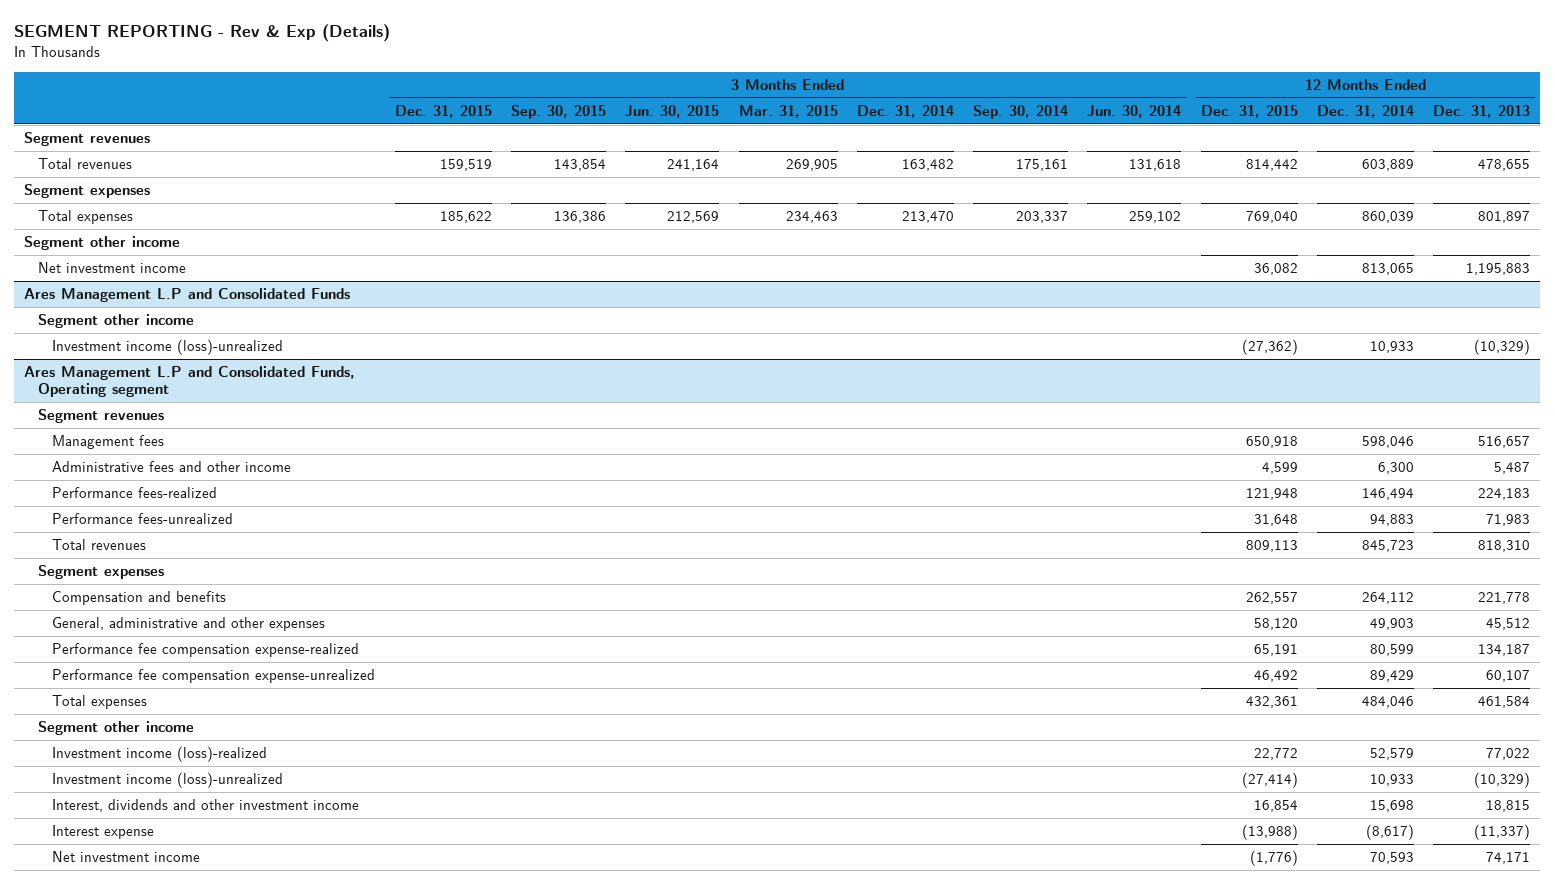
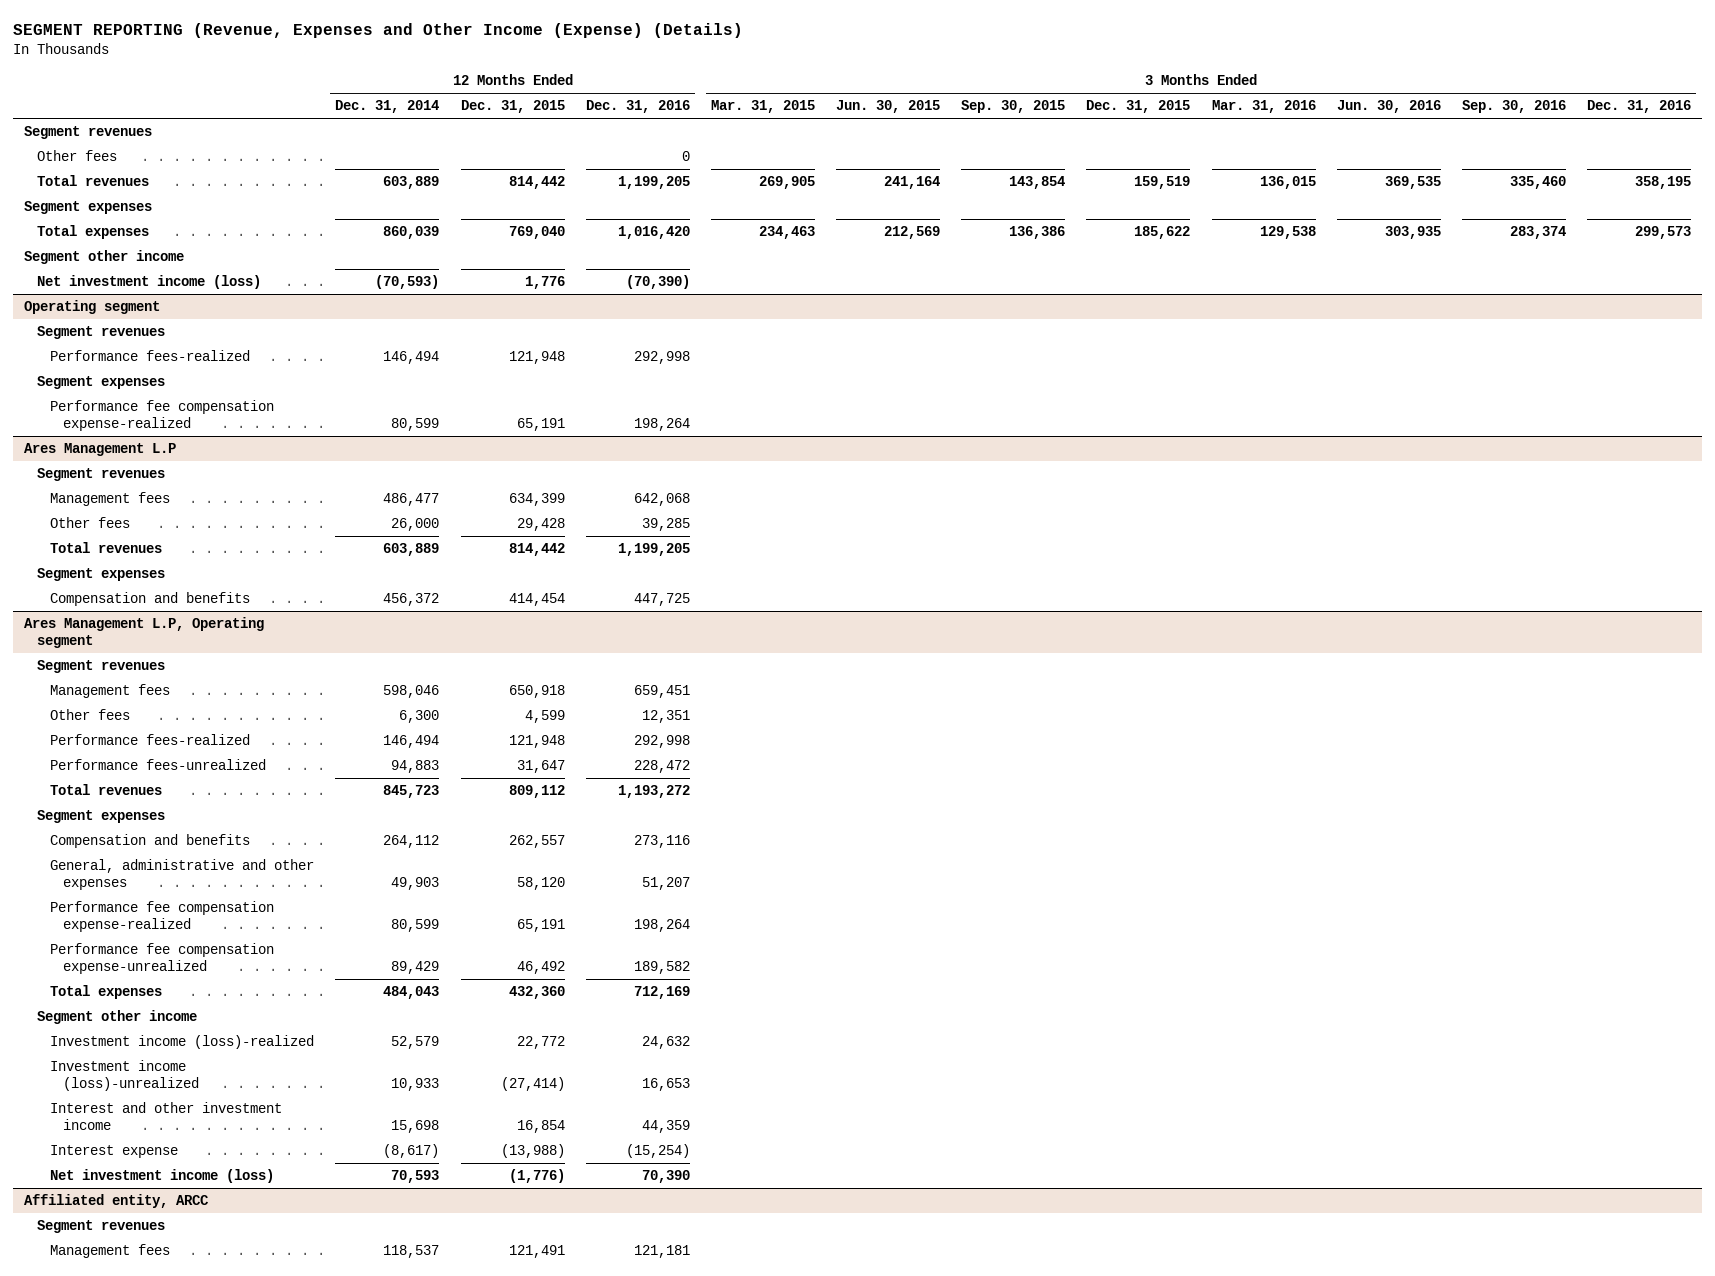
[14,24,391,43] SEGMENT REPORTING - Rev & Exp (Details) -> [13,22,744,38] SEGMENT REPORTING (Revenue, Expenses and Other Income (Expense) (Details)
[856,104,954,118] Dec. 31, 2014 -> none
[973,104,1069,119] Sep. 30, 2014 -> none
[1087,104,1182,118] Jun. 30, 2014 -> none
[1433,104,1531,118] Dec. 31, 2013 -> none
none -> [585,100,690,114] Dec. 31, 2016
none -> [1211,100,1316,114] Mar. 31, 2016
none -> [1336,100,1441,114] Jun. 30, 2016
none -> [1462,100,1567,114] Sep. 30, 2016
none -> [1587,100,1692,114] Dec. 31, 2016
none -> [36,150,117,162] Other fees
[24,288,351,303] Ares Management L.P and Consolidated Funds -> none
[38,314,195,329] Segment other income -> none
[52,339,284,356] Investment income (loss)-unrealized -> none
[24,366,356,398] Ares Management L.P and Consolidated Funds, Operating segment -> none
[38,262,187,274] Net investment income -> [36,275,261,290] Net investment income (loss)
[1253,263,1298,276] 36,082 -> [524,276,565,290] 1,776
[1362,263,1415,276] 813,065 -> [375,275,440,290] (70,593)
none -> [23,300,160,315] Operating segment
none -> [50,350,251,362] Performance fees-realized
none -> [36,376,165,390] Segment expenses
none -> [50,400,275,432] Performance fee compensation expense-realized
none -> [23,443,176,457] Ares Management L.P
none -> [36,468,165,482] Segment revenues
none -> [50,492,171,507] Management fees
none -> [50,517,131,529] Other fees
none -> [50,542,163,554] Total revenues
none -> [36,568,165,582] Segment expenses
none -> [50,592,251,607] Compensation and benefits
none -> [23,617,264,649] Ares Management L.P, Operating segment
none -> [36,660,165,674] Segment revenues
[52,461,292,473] Administrative fees and other income -> [50,709,131,721] Other fees
[1253,514,1298,527] 31,648 -> [516,760,565,774] 31,647
[1245,540,1298,553] 809,113 -> [508,785,565,799] 809,112
[1245,696,1298,709] 432,361 -> [508,986,565,1000] 432,360
[1362,696,1415,709] 484,046 -> [383,986,440,1000] 484,043
[52,799,360,813] Interest, dividends and other investment income -> [50,1102,283,1131] Interest and other investment income
[52,851,201,863] Net investment income -> [50,1169,275,1184] Net investment income (loss)
none -> [23,1194,209,1209] Affiliated entity, ARCC
none -> [36,1220,165,1234] Segment revenues
none -> [50,1244,171,1259] Management fees

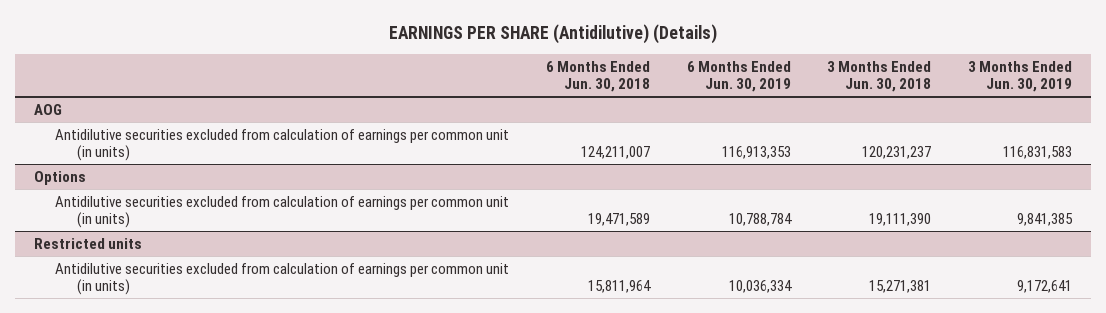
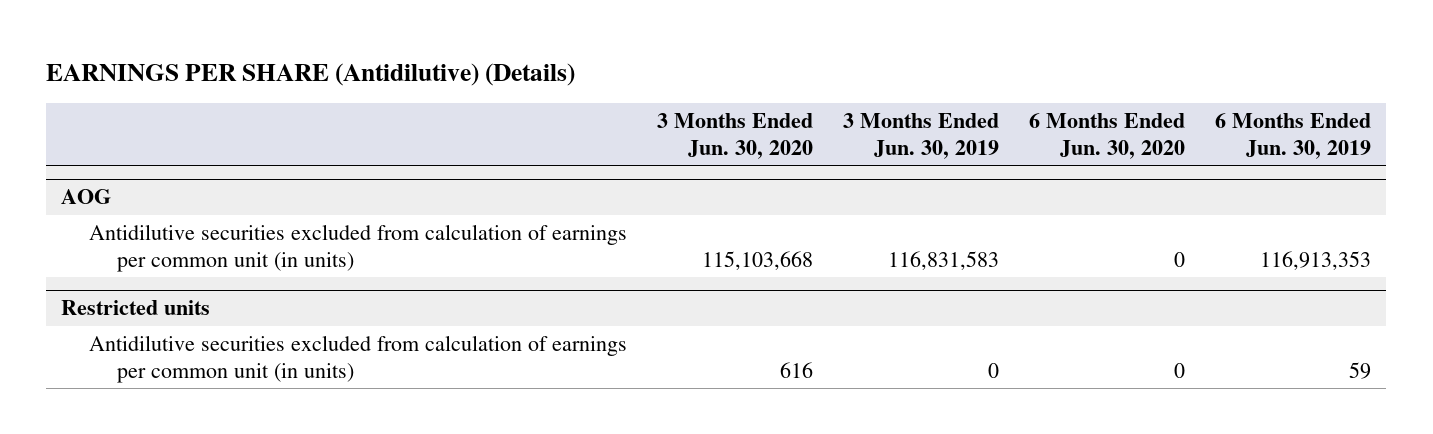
[546,60,651,93] 6 Months Ended Jun. 30, 2018 -> none
[827,60,932,93] 3 Months Ended Jun. 30, 2018 -> none
none -> [657,112,814,159] 3 Months Ended Jun. 30, 2020
none -> [1029,112,1186,159] 6 Months Ended Jun. 30, 2020
[33,170,86,185] Options -> none
[55,195,510,229] Antidilutive securities excluded from calculation of earnings per common unit (in units) -> none
[728,280,792,294] 10,036,334 -> [1349,361,1372,379] 59
[1017,280,1073,294] 9,172,641 -> [988,362,1000,378] 0

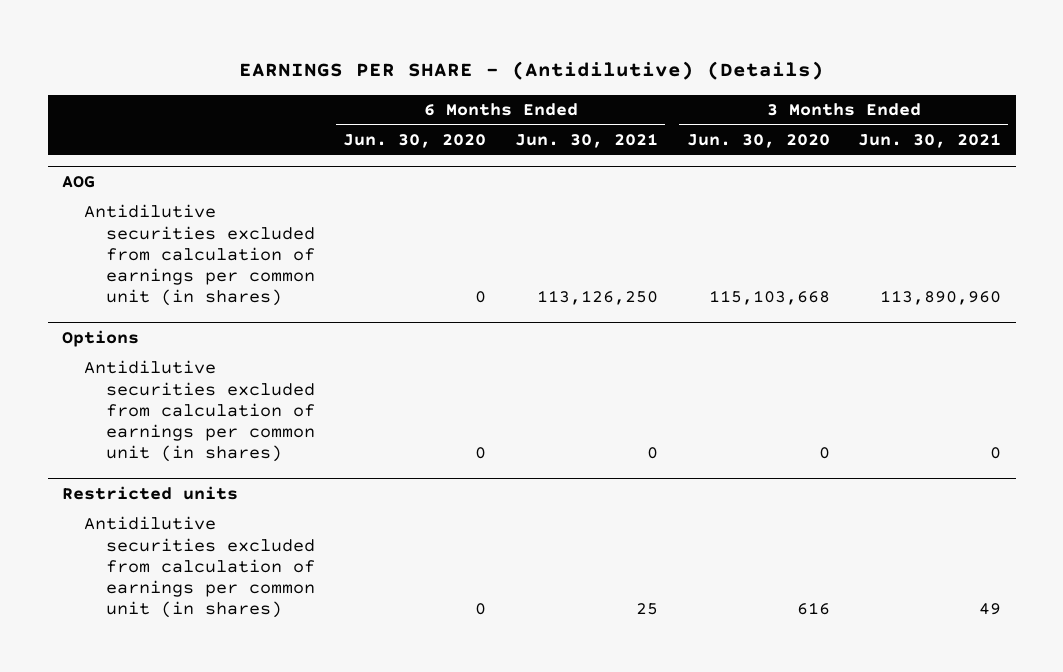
[46,62,576,86] EARNINGS PER SHARE (Antidilutive) (Details) -> [238,61,824,81] EARNINGS PER SHARE - (Antidilutive) (Details)
[843,112,1000,159] 3 Months Ended Jun. 30, 2019 -> none
[1215,112,1372,159] 6 Months Ended Jun. 30, 2019 -> none
none -> [515,133,659,149] Jun. 30, 2021
none -> [858,133,1002,149] Jun. 30, 2021
[89,224,628,272] Antidilutive securities excluded from calculation of earnings per common unit (in units) -> [84,204,315,307] Antidilutive securities excluded from calculation of earnings per common unit (in shares)
none -> [62,329,140,347] Options
none -> [84,360,315,463] Antidilutive securities excluded from calculation of earnings per common unit (in shares)
[89,335,628,383] Antidilutive securities excluded from calculation of earnings per common unit (in units) -> [84,516,315,619] Antidilutive securities excluded from calculation of earnings per common unit (in shares)

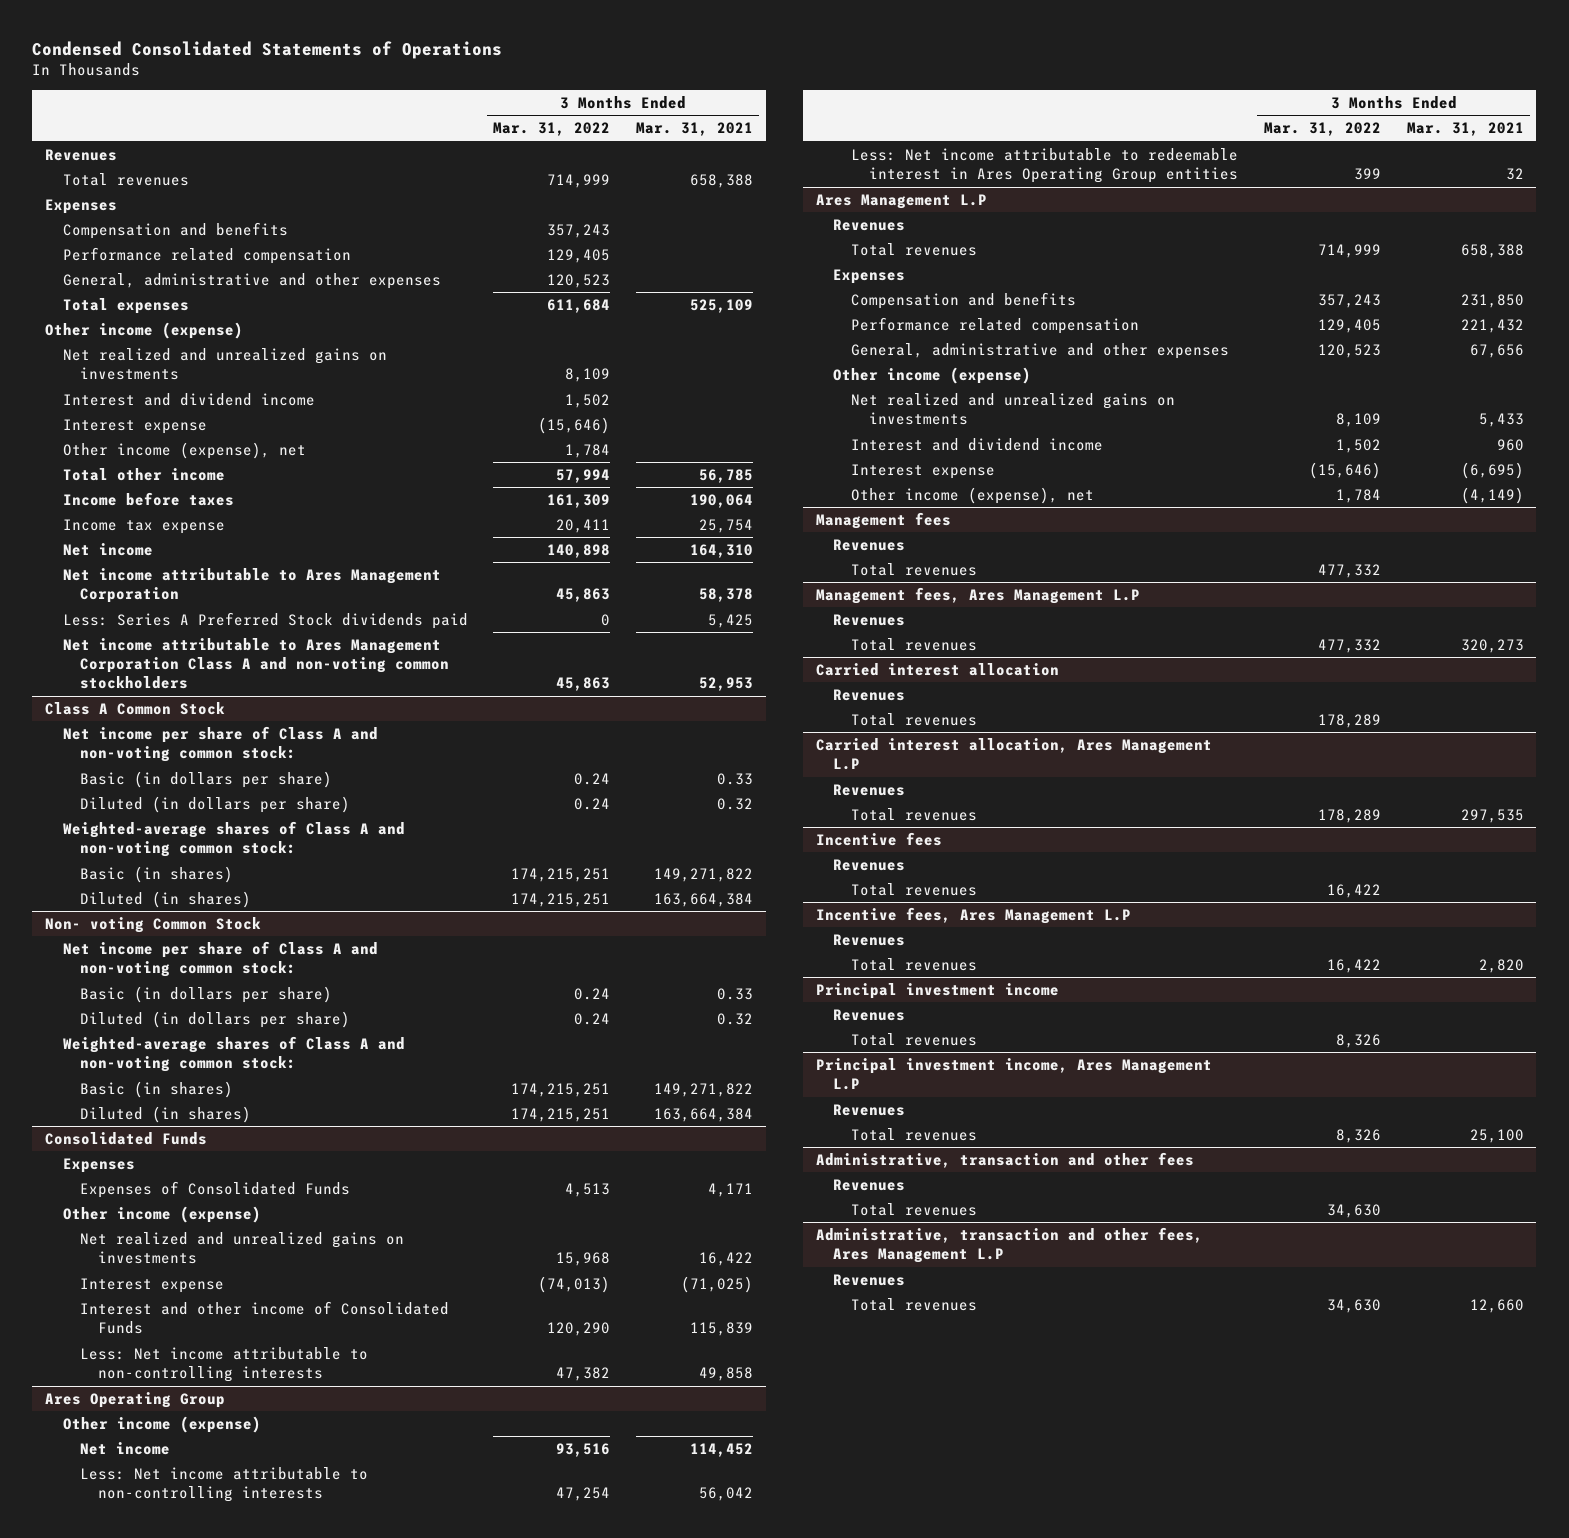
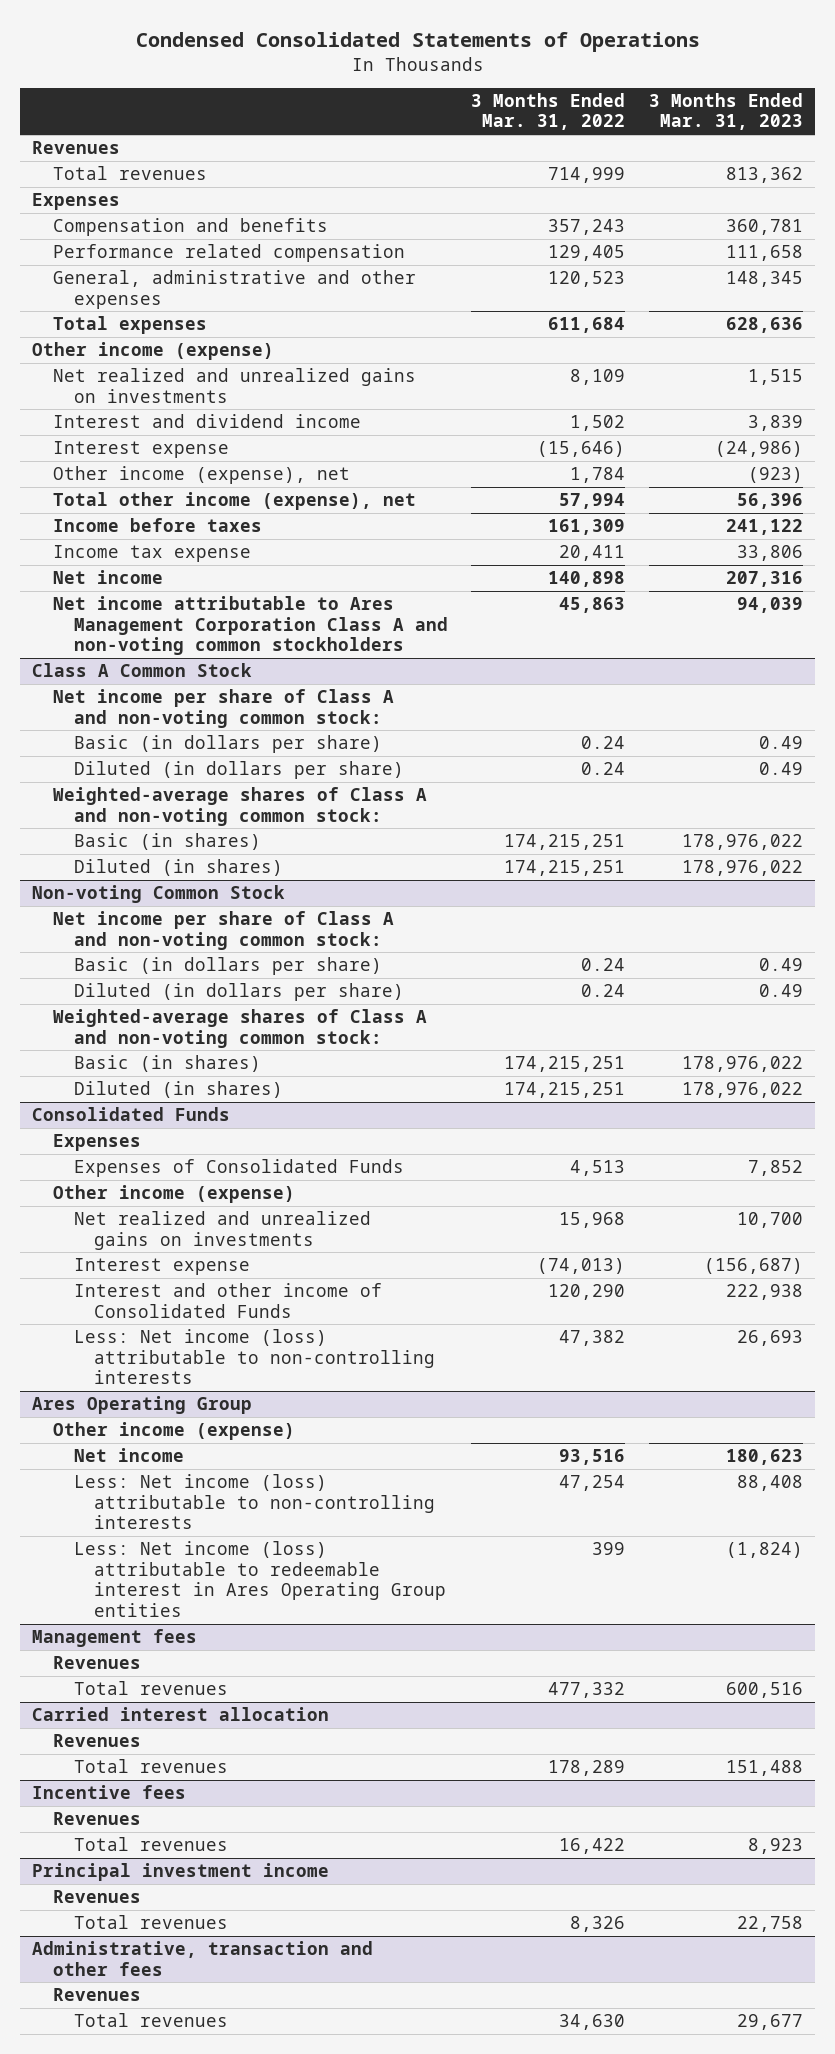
[636,122,754,137] Mar. 31, 2021 -> none
none -> [649,92,804,131] 3 Months Ended Mar. 31, 2023
[62,467,225,481] Total other income -> [52,492,416,511] Total other income (expense), net
[62,567,441,604] Net income attributable to Ares Management Corporation -> none
[62,611,468,629] Less: Series A Preferred Stock dividends paid -> none
[45,916,262,933] Non- voting Common Stock -> [32,885,286,904] Non-voting Common Stock
[80,1346,369,1383] Less: Net income attributable to non-controlling interests -> [73,1329,436,1385] Less: Net income (loss) attributable to non-controlling interests
[815,193,987,209] Ares Management L.P -> none
[833,218,906,231] Revenues -> none
[850,242,977,256] Total revenues -> none
[833,268,906,284] Expenses -> none
[850,291,1076,309] Compensation and benefits -> none
[850,316,1139,334] Performance related compensation -> none
[850,342,1229,359] General, administrative and other expenses -> none
[833,366,1032,384] Other income (expense) -> none
[850,392,1175,426] Net realized and unrealized gains on investments -> none
[850,437,1103,451] Interest and dividend income -> none
[850,463,995,479] Interest expense -> none
[850,486,1094,504] Other income (expense), net -> none
[80,1466,369,1503] Less: Net income attributable to non-controlling interests -> [73,1474,436,1530] Less: Net income (loss) attributable to non-controlling interests
[850,147,1238,184] Less: Net income attributable to redeemable interest in Ares Operating Group entities -> [73,1541,447,1617] Less: Net income (loss) attributable to redeemable interest in Ares Operating Group entities
[815,586,1140,604] Management fees, Ares Management L.P -> none
[833,613,906,626] Revenues -> none
[850,637,977,651] Total revenues -> none
[815,737,1212,771] Carried interest allocation, Ares Management L.P -> none
[833,783,906,796] Revenues -> none
[850,807,977,821] Total revenues -> none
[815,906,1131,924] Incentive fees, Ares Management L.P -> none
[833,933,906,946] Revenues -> none
[850,957,977,971] Total revenues -> none
[815,1057,1212,1091] Principal investment income, Ares Management L.P -> none
[833,1103,906,1116] Revenues -> none
[850,1127,977,1141] Total revenues -> none
[815,1226,1203,1264] Administrative, transaction and other fees, Ares Management L.P -> none
[833,1273,906,1286] Revenues -> none
[850,1297,977,1311] Total revenues -> none

